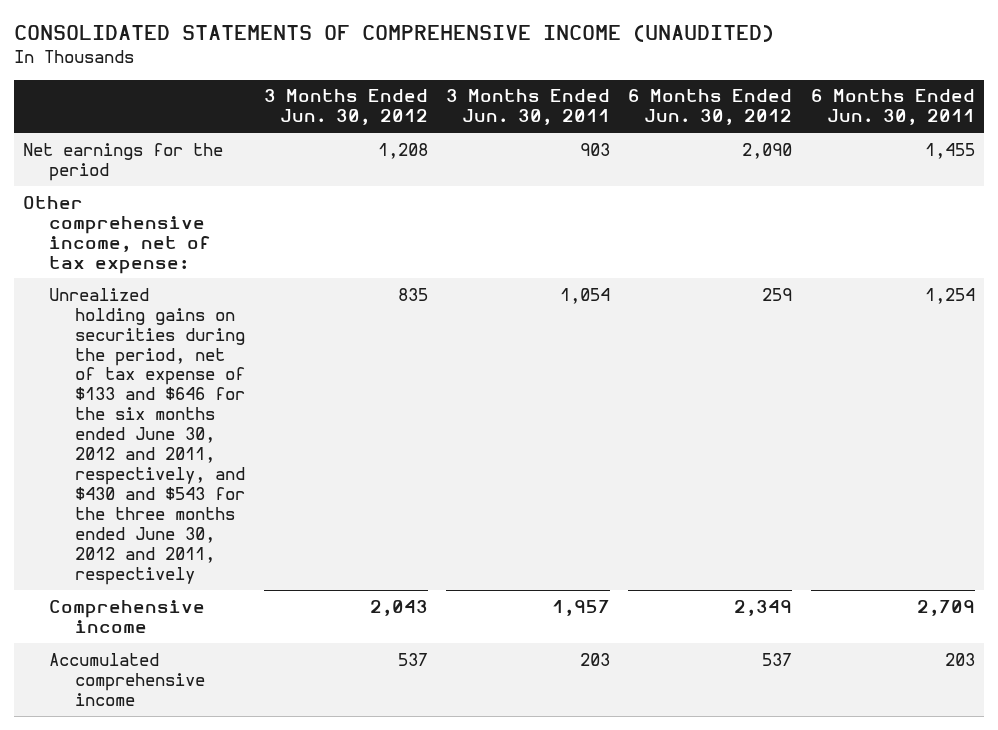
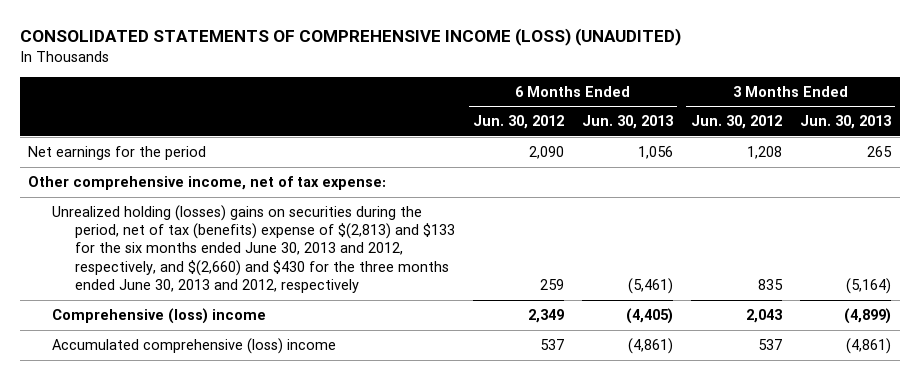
[14,25,775,43] CONSOLIDATED STATEMENTS OF COMPREHENSIVE INCOME (UNAUDITED) -> [19,28,681,47] CONSOLIDATED STATEMENTS OF COMPREHENSIVE INCOME (LOSS) (UNAUDITED)
[446,89,611,126] 3 Months Ended Jun. 30, 2011 -> none
[810,89,975,126] 6 Months Ended Jun. 30, 2011 -> none
none -> [581,115,673,130] Jun. 30, 2013
none -> [799,115,891,130] Jun. 30, 2013
[49,287,246,585] Unrealized holding gains on securities during the period, net of tax expense of $133 and $646 for the six months ended June 30, 2012 and 2011, respectively, and $430 and $543 for the three months ended June 30, 2012 and 2011, respectively -> [51,204,456,294] Unrealized holding (losses) gains on securities during the period, net of tax (benefits) expense of $(2,813) and $133 for the six months ended June 30, 2013 and 2012, respectively, and $(2,660) and $430 for the three months ended June 30, 2013 and 2012, respectively
[49,599,206,633] Comprehensive income -> [51,307,266,324] Comprehensive (loss) income
[49,652,206,706] Accumulated comprehensive income -> [51,337,336,354] Accumulated comprehensive (loss) income

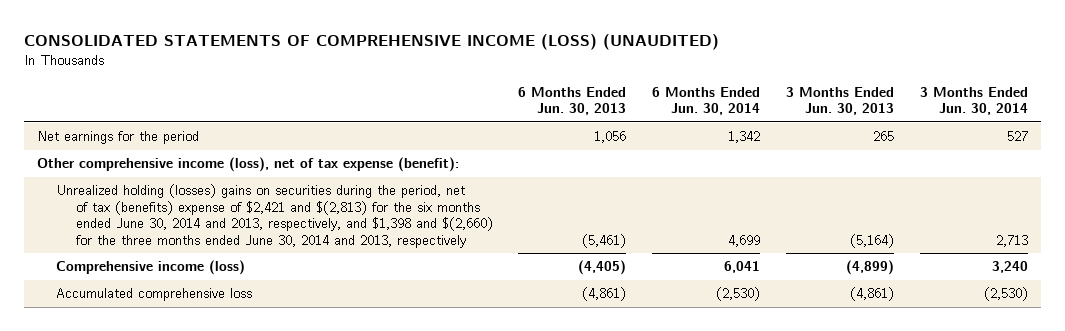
[473,115,565,130] Jun. 30, 2012 -> none
[690,115,782,130] Jun. 30, 2012 -> none
none -> [652,86,761,116] 6 Months Ended Jun. 30, 2014
none -> [919,86,1028,116] 3 Months Ended Jun. 30, 2014
[28,175,387,190] Other comprehensive income, net of tax expense: -> [37,157,460,173] Other comprehensive income (loss), net of tax expense (benefit):
[51,204,456,294] Unrealized holding (losses) gains on securities during the period, net of tax (benefits) expense of $(2,813) and $133 for the six months ended June 30, 2013 and 2012, respectively, and $(2,660) and $430 for the three months ended June 30, 2013 and 2012, respectively -> [56,184,493,248] Unrealized holding (losses) gains on securities during the period, net of tax (benefits) expense of $2,421 and $(2,813) for the six months ended June 30, 2014 and 2013, respectively, and $1,398 and $(2,660) for the three months ended June 30, 2014 and 2013, respectively
[51,307,266,324] Comprehensive (loss) income -> [56,260,246,276] Comprehensive income (loss)
[51,337,336,354] Accumulated comprehensive (loss) income -> [56,288,253,302] Accumulated comprehensive loss

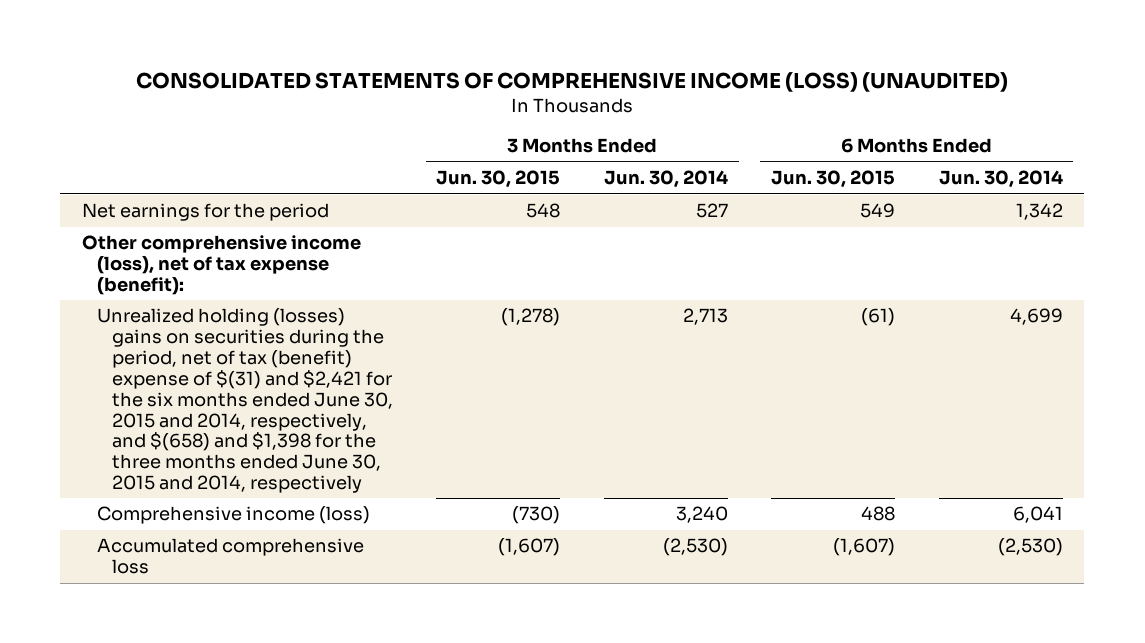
[518,86,627,116] 6 Months Ended Jun. 30, 2013 -> none
[786,86,895,116] 3 Months Ended Jun. 30, 2013 -> none
none -> [436,170,561,189] Jun. 30, 2015
none -> [771,170,896,189] Jun. 30, 2015
[56,184,493,248] Unrealized holding (losses) gains on securities during the period, net of tax (benefits) expense of $2,421 and $(2,813) for the six months ended June 30, 2014 and 2013, respectively, and $1,398 and $(2,660) for the three months ended June 30, 2014 and 2013, respectively -> [97,308,394,493] Unrealized holding (losses) gains on securities during the period, net of tax (benefit) expense of $(31) and $2,421 for the six months ended June 30, 2015 and 2014, respectively, and $(658) and $1,398 for the three months ended June 30, 2015 and 2014, respectively

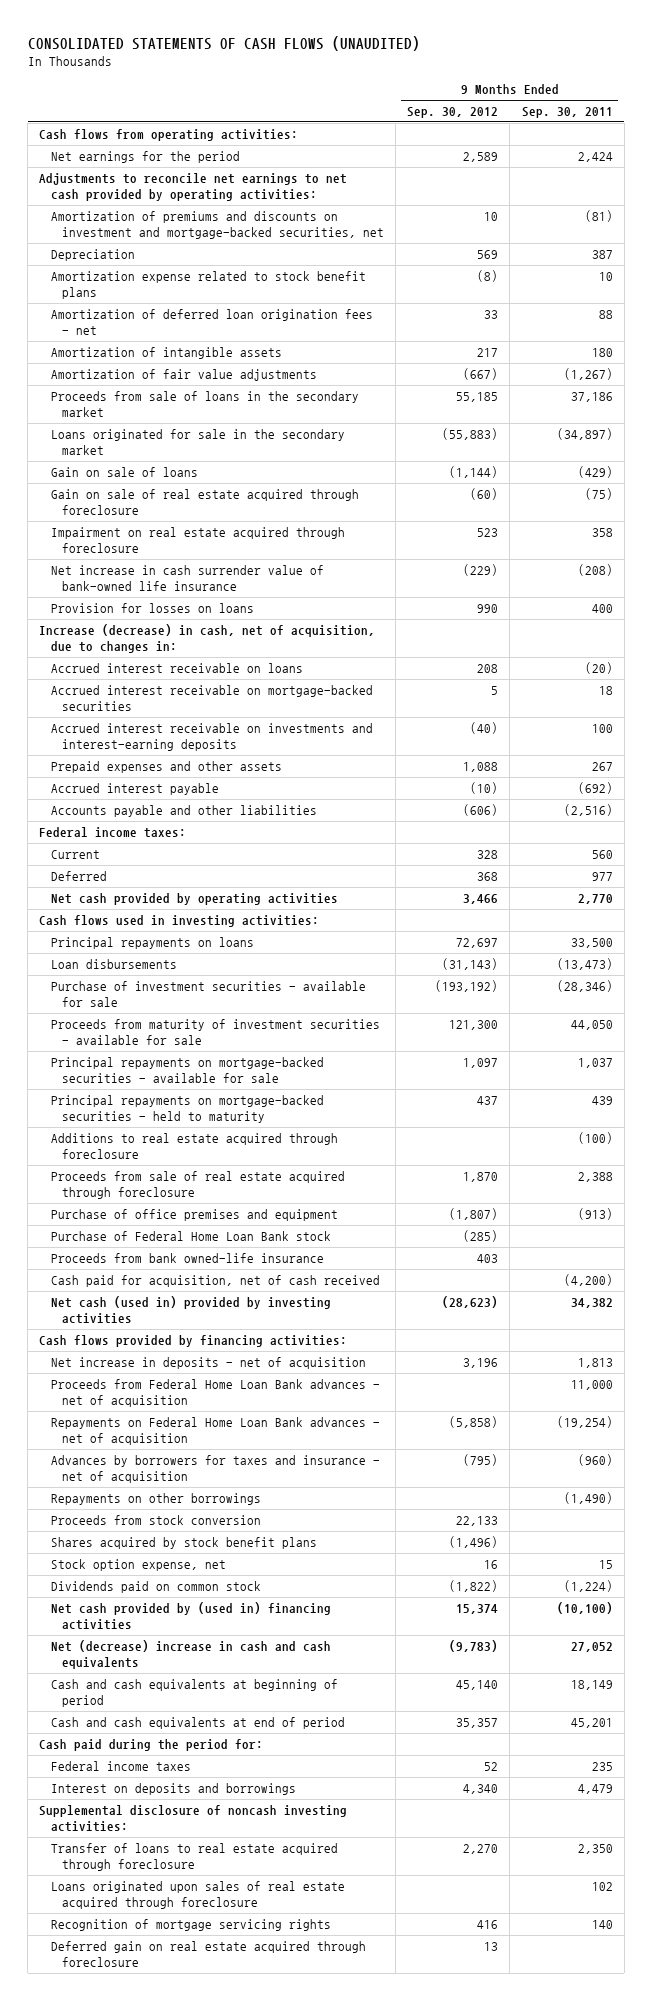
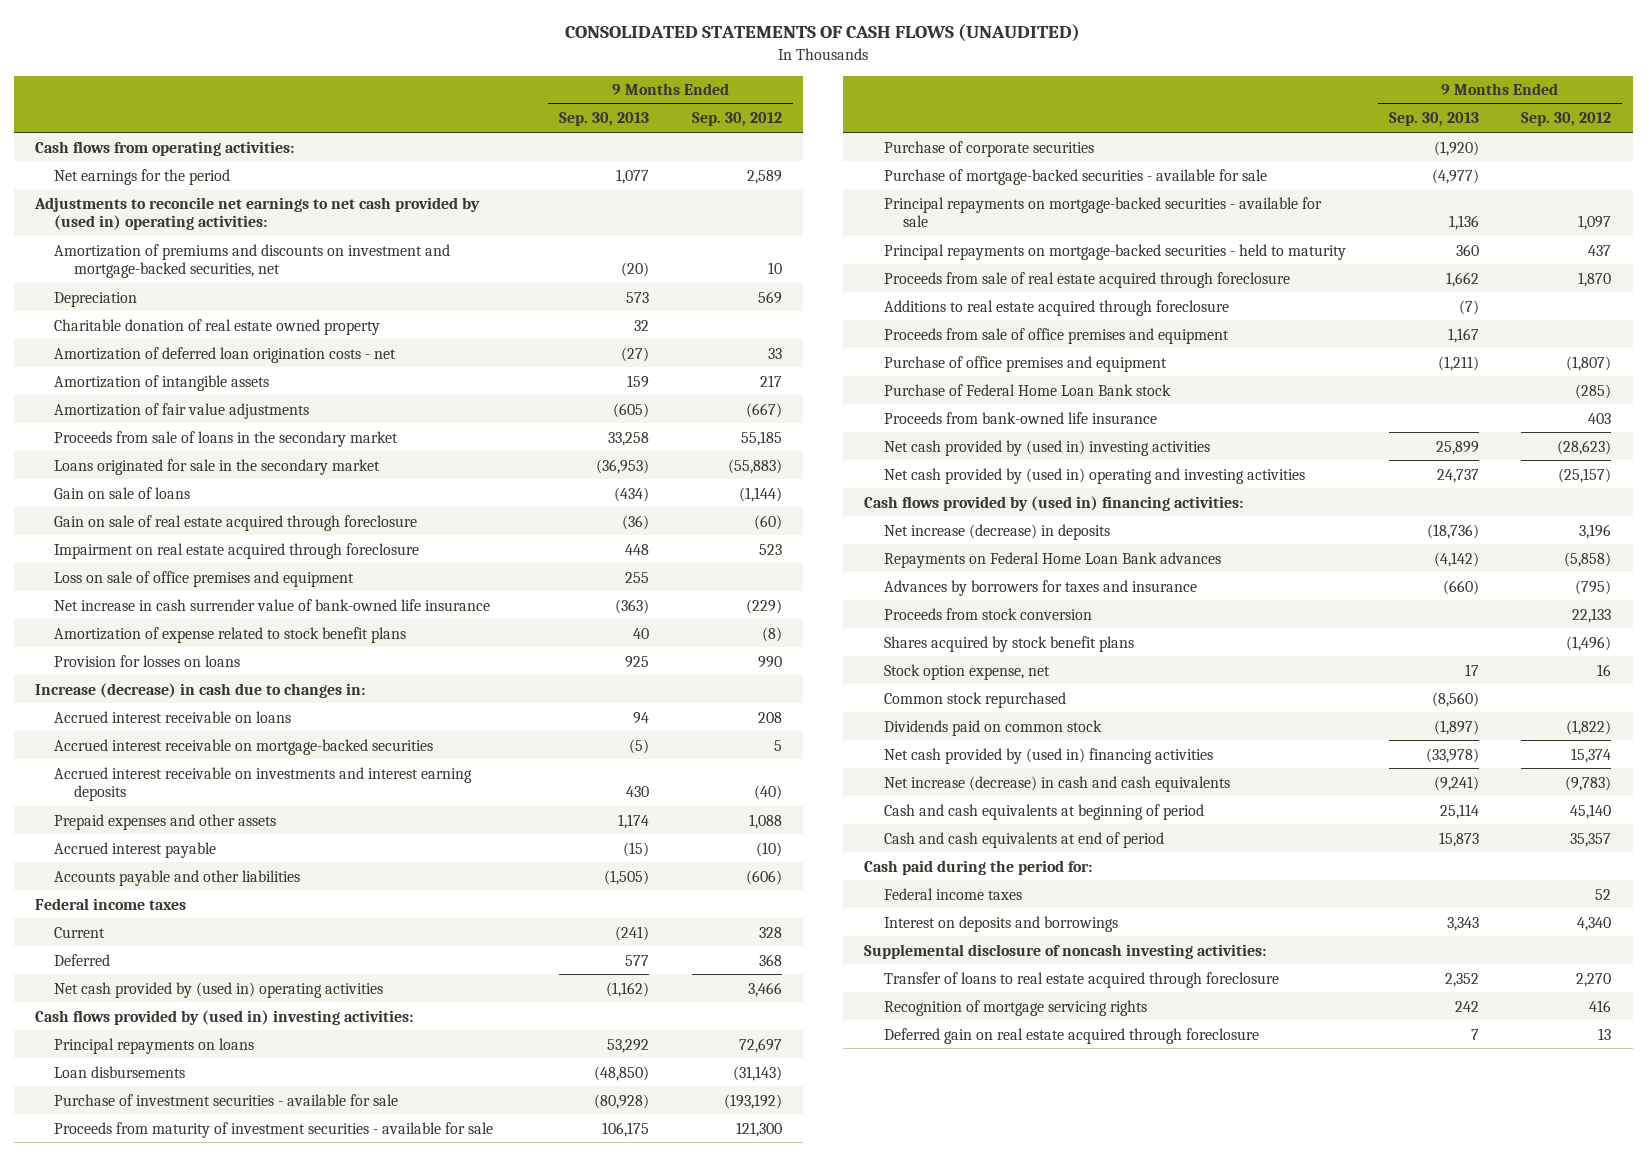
[521,107,613,119] Sep. 30, 2011 -> none
none -> [559,112,650,127] Sep. 30, 2013
[39,173,348,202] Adjustments to reconcile net earnings to net cash provided by operating activities: -> [33,196,480,231] Adjustments to reconcile net earnings to net cash provided by (used in) operating activities:
[50,271,366,300] Amortization expense related to stock benefit plans -> none
none -> [54,318,381,335] Charitable donation of real estate owned property
[50,309,373,336] Amortization of deferred loan origination fees - net -> [54,346,397,363] Amortization of deferred loan origination costs - net
none -> [54,570,355,587] Loss on sale of office premises and equipment
none -> [54,626,407,643] Amortization of expense related to stock benefit plans
[39,624,376,654] Increase (decrease) in cash, net of acquisition, due to changes in: -> [34,682,365,698] Increase (decrease) in cash due to changes in:
[50,723,373,752] Accrued interest receivable on investments and interest-earning deposits -> [54,766,473,802] Accrued interest receivable on investments and interest earning deposits
[39,827,187,839] Federal income taxes: -> [34,897,186,910] Federal income taxes
[50,893,338,906] Net cash provided by operating activities -> [54,981,384,998] Net cash provided by (used in) operating activities
[39,915,320,928] Cash flows used in investing activities: -> [34,1009,413,1025] Cash flows provided by (used in) investing activities:
none -> [883,140,1094,157] Purchase of corporate securities
none -> [883,168,1267,185] Purchase of mortgage-backed securities - available for sale
[50,1133,338,1160] Additions to real estate acquired through foreclosure -> [883,299,1229,316] Additions to real estate acquired through foreclosure
none -> [883,327,1229,344] Proceeds from sale of office premises and equipment
[50,1275,380,1288] Cash paid for acquisition, net of cash received -> none
[50,1379,380,1408] Proceeds from Federal Home Loan Bank advances - net of acquisition -> none
[50,1493,261,1506] Repayments on other borrowings -> none
[50,1253,324,1264] Proceeds from bank owned-life insurance -> [883,411,1157,424] Proceeds from bank-owned life insurance
[50,1296,331,1325] Net cash (used in) provided by investing activities -> [883,439,1210,456] Net cash provided by (used in) investing activities
none -> [883,467,1305,484] Net cash provided by (used in) operating and investing activities
[39,1335,348,1348] Cash flows provided by financing activities: -> [864,495,1244,511] Cash flows provided by (used in) financing activities:
[50,1357,366,1370] Net increase in deposits - net of acquisition -> [883,523,1110,540] Net increase (decrease) in deposits
[50,1417,380,1446] Repayments on Federal Home Loan Bank advances - net of acquisition -> [883,551,1221,568] Repayments on Federal Home Loan Bank advances
[50,1455,380,1484] Advances by borrowers for taxes and insurance - net of acquisition -> [883,579,1197,596] Advances by borrowers for taxes and insurance
none -> [883,691,1066,708] Common stock repurchased
[50,1640,331,1670] Net (decrease) increase in cash and cash equivalents -> [883,775,1230,792] Net increase (decrease) in cash and cash equivalents
[50,1881,345,1910] Loans originated upon sales of real estate acquired through foreclosure -> none

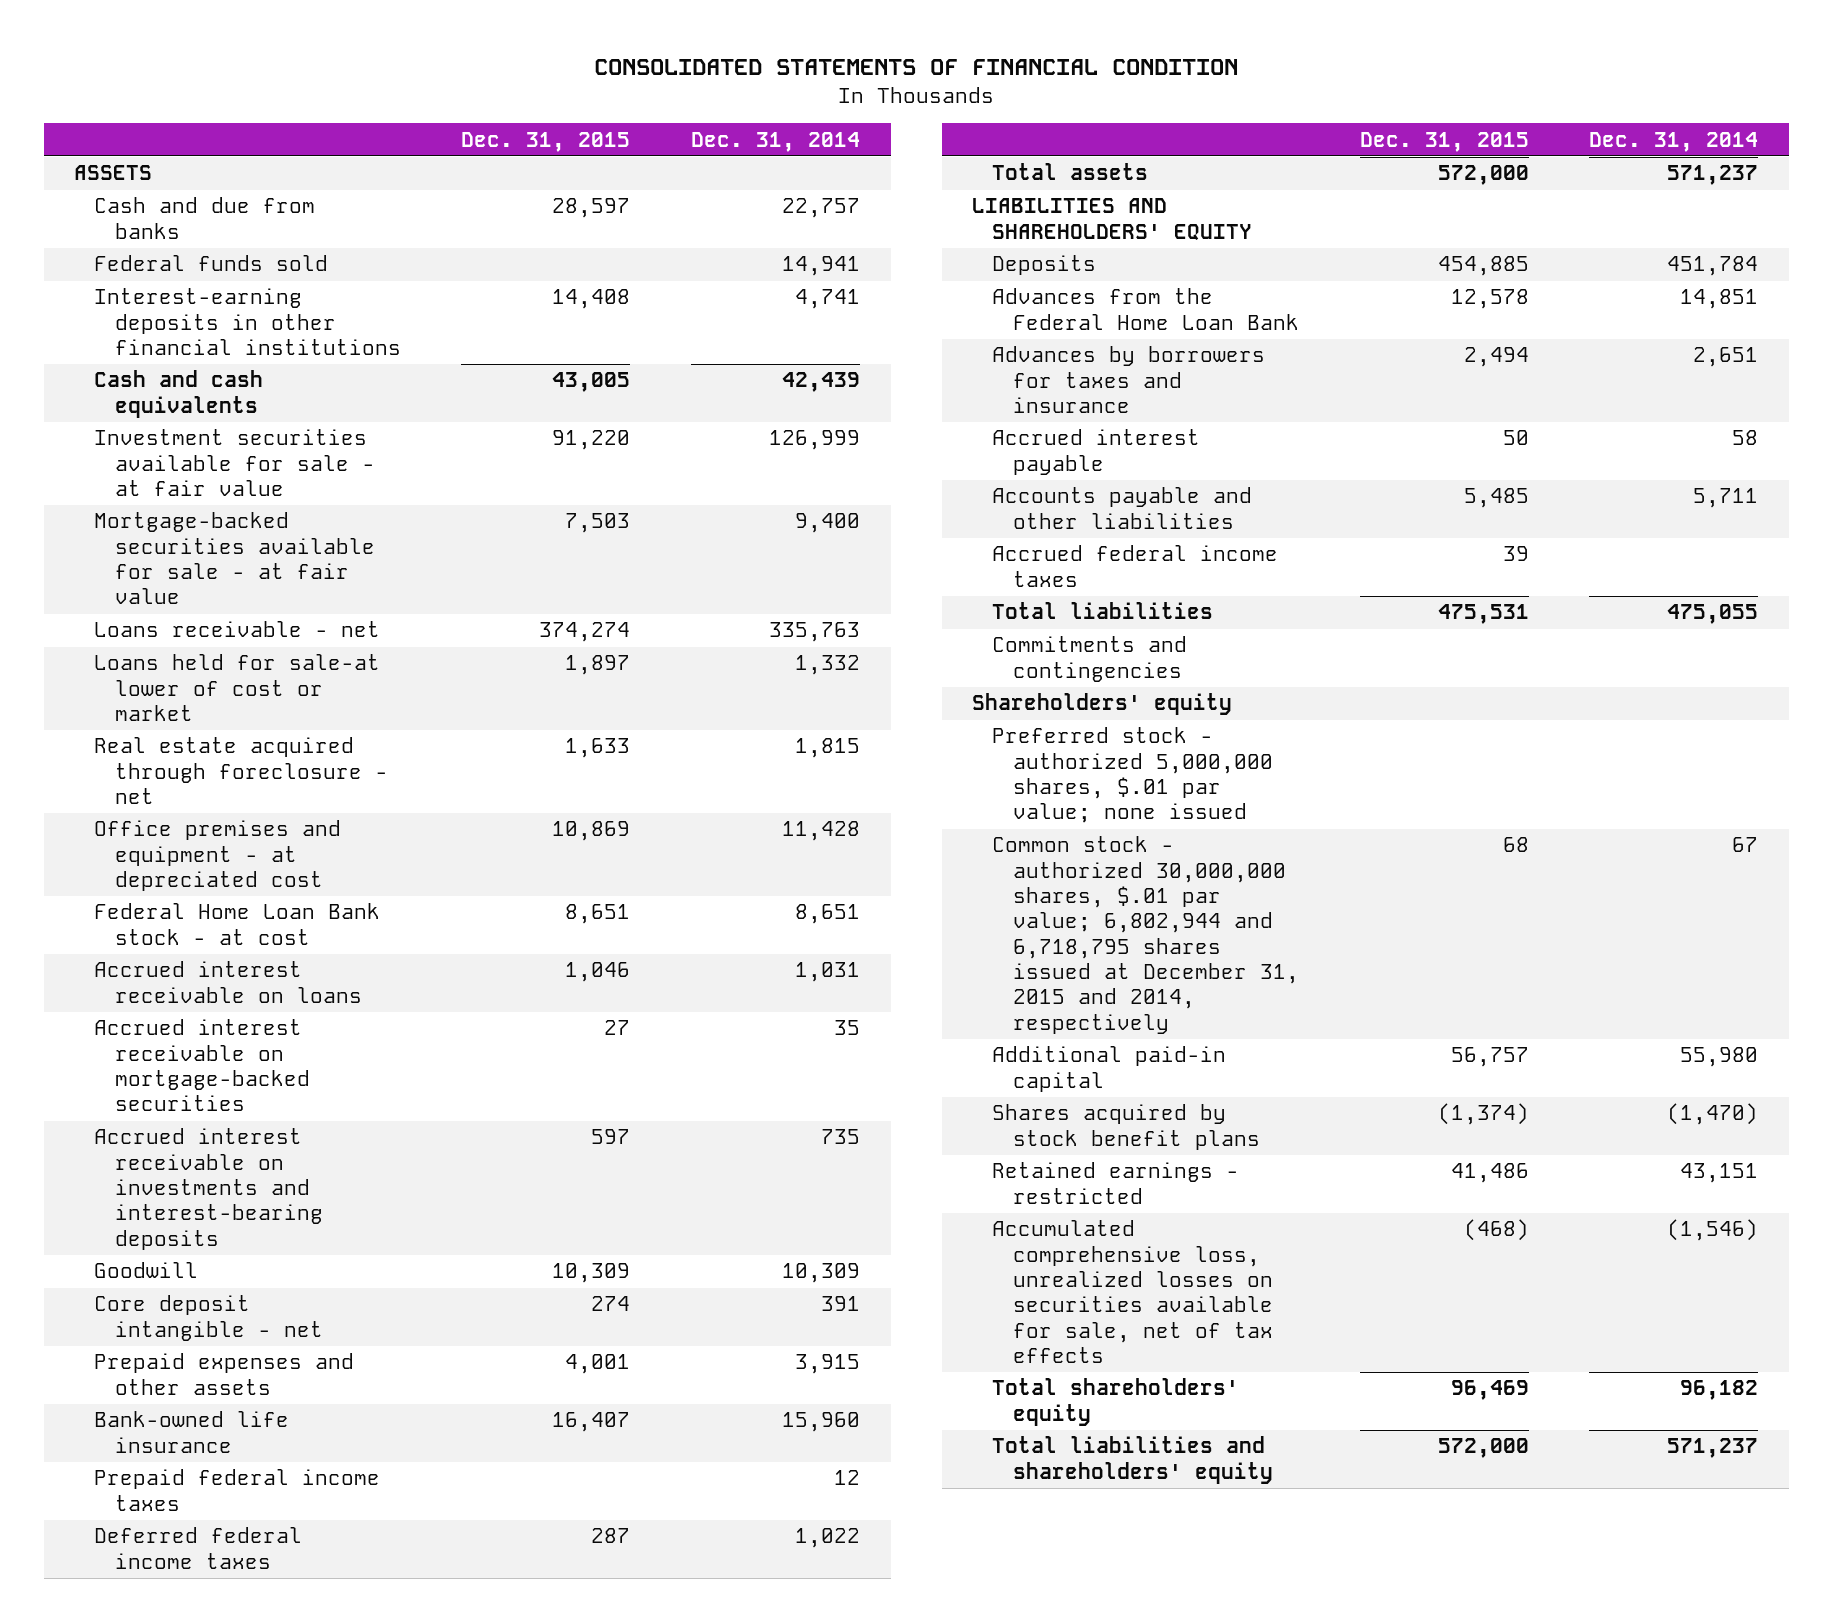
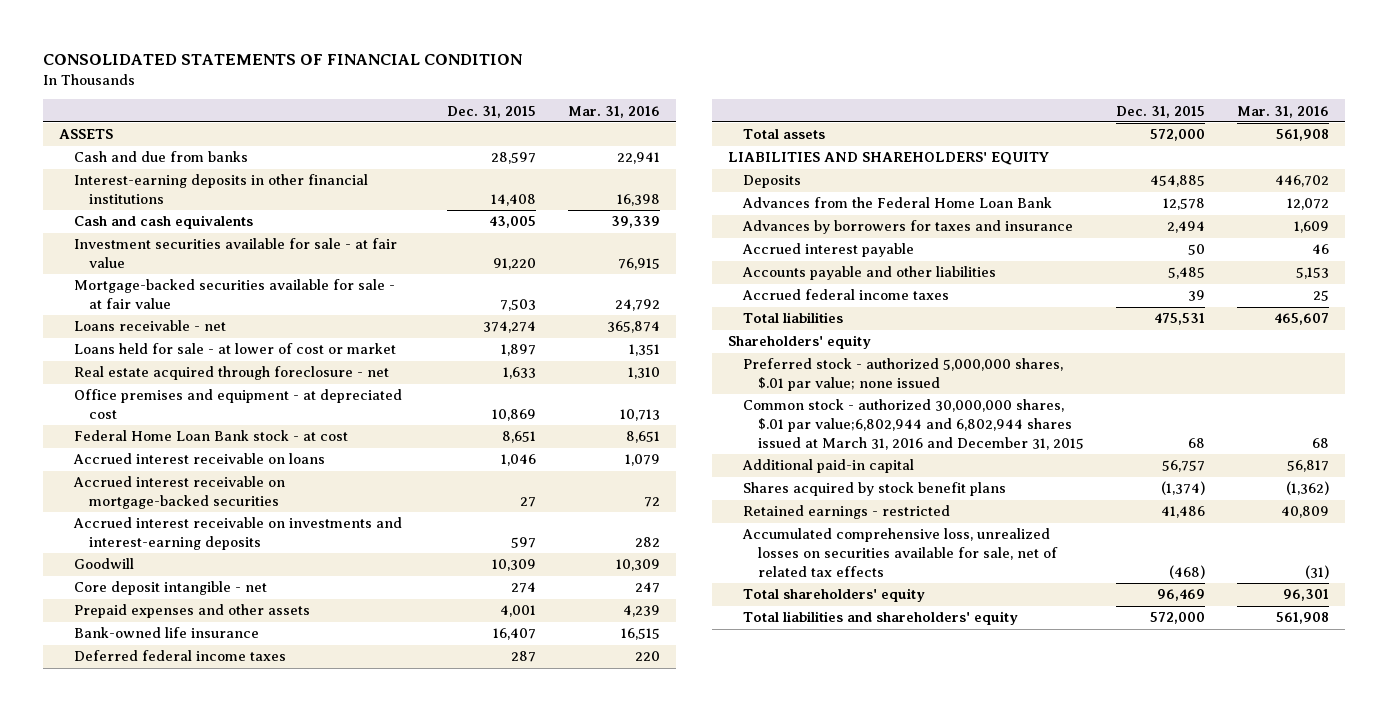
[691,131,861,152] Dec. 31, 2014 -> none
none -> [567,105,660,118] Mar. 31, 2016
[94,255,329,272] Federal funds sold -> none
[94,654,381,722] Loans held for sale-at lower of cost or market -> [73,343,396,355] Loans held for sale - at lower of cost or market
[94,1128,323,1250] Accrued interest receivable on investments and interest-bearing deposits -> [72,517,402,551] Accrued interest receivable on investments and interest-earning deposits
[94,1469,381,1511] Prepaid federal income taxes -> none
[992,636,1188,682] Commitments and contingencies -> none
[992,836,1299,1034] Common stock - authorized 30,000,000 shares, $.01 par value; 6,802,944 and 6,718,795 shares issued at December 31, 2015 and 2014, respectively -> [742,399,1085,450] Common stock - authorized 30,000,000 shares, $.01 par value;6,802,944 and 6,802,944 shares issued at March 31, 2016 and December 31, 2015
[992,1220,1273,1364] Accumulated comprehensive loss, unrealized losses on securities available for sale, net of tax effects -> [741,528,1059,577] Accumulated comprehensive loss, unrealized losses on securities available for sale, net of related tax effects

